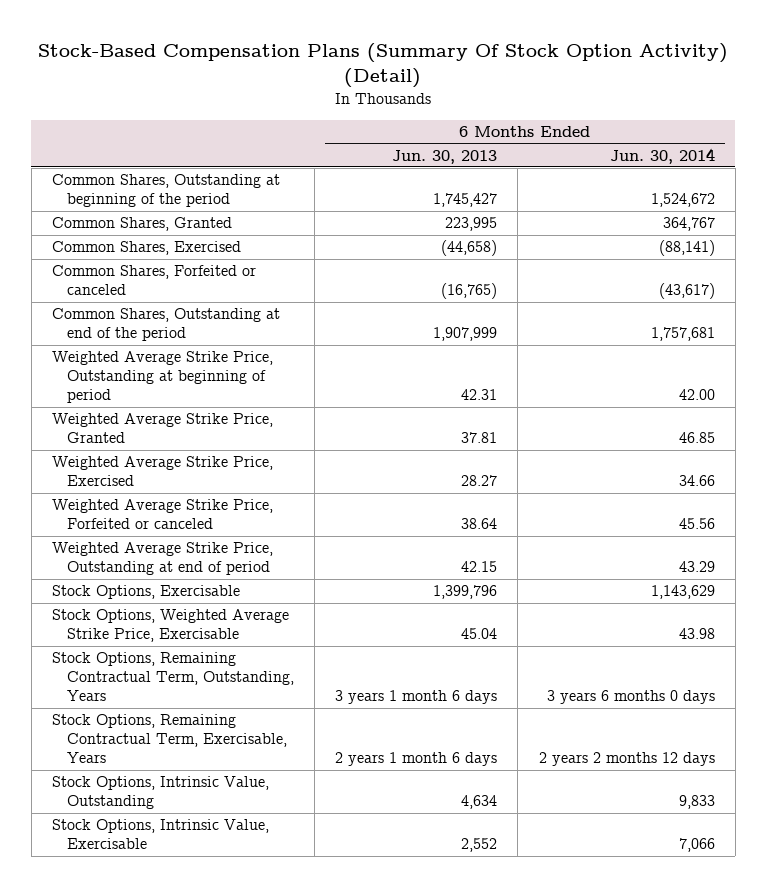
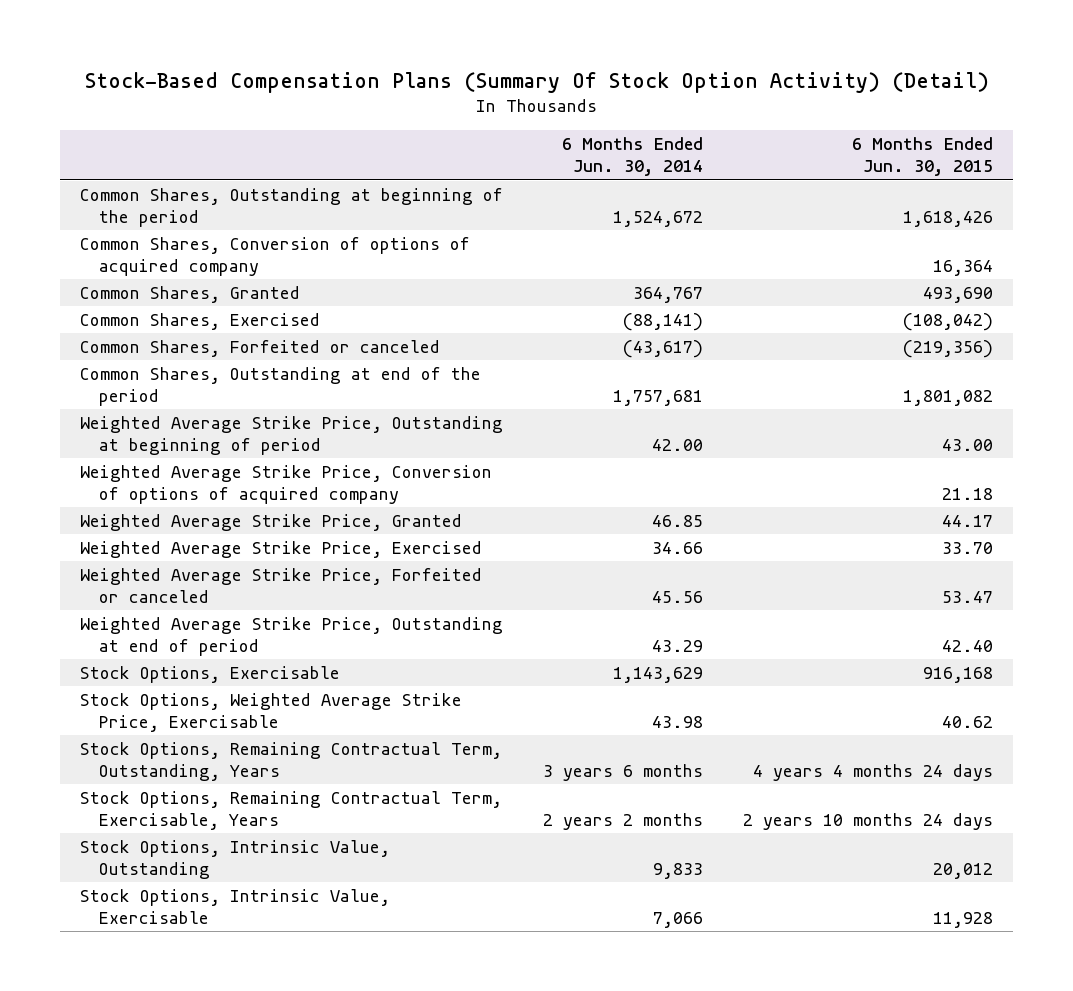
[392,149,498,164] Jun. 30, 2013 -> none
none -> [852,137,994,177] 6 Months Ended Jun. 30, 2015
none -> [79,236,470,276] Common Shares, Conversion of options of acquired company
none -> [79,464,492,504] Weighted Average Strike Price, Conversion of options of acquired company
[546,690,715,705] 3 years 6 months 0 days -> [543,763,704,781] 3 years 6 months
[538,752,715,767] 2 years 2 months 12 days -> [543,812,704,830] 2 years 2 months

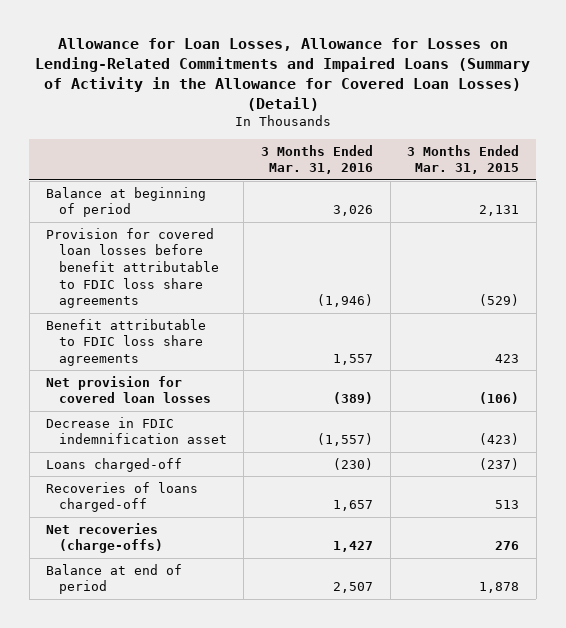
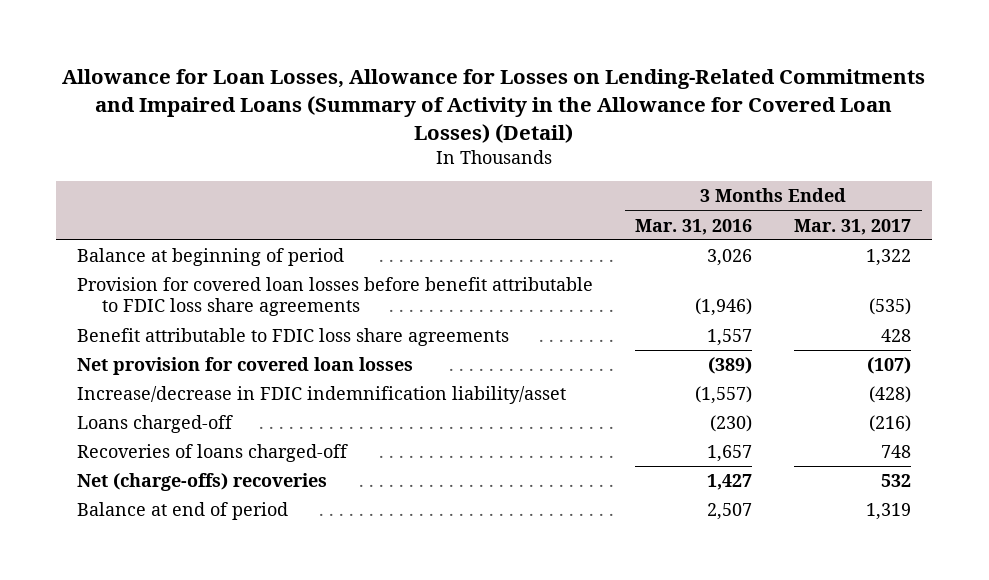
[407,144,520,175] 3 Months Ended Mar. 31, 2015 -> none
none -> [794,218,912,235] Mar. 31, 2017
[46,416,227,445] Decrease in FDIC indemnification asset -> [77,386,567,405] Increase/decrease in FDIC indemnification liability/asset
[46,522,163,554] Net recoveries (charge-offs) -> [77,473,328,492] Net (charge-offs) recoveries

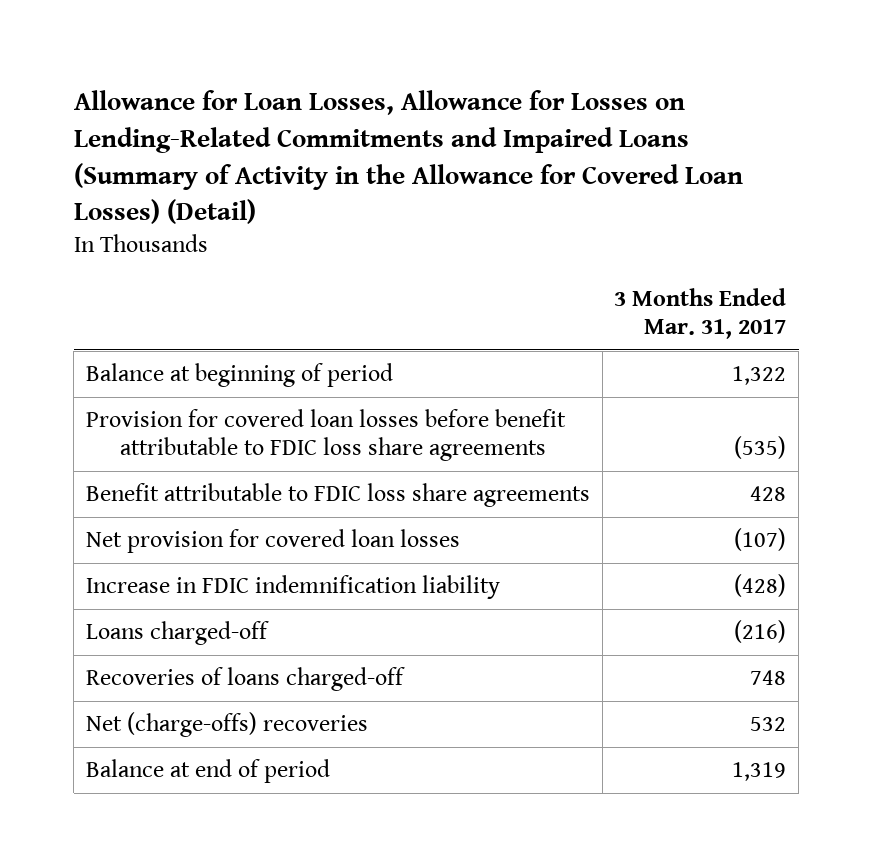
[635,218,753,235] Mar. 31, 2016 -> none
[77,386,567,405] Increase/decrease in FDIC indemnification liability/asset -> [86,575,501,600] Increase in FDIC indemnification liability

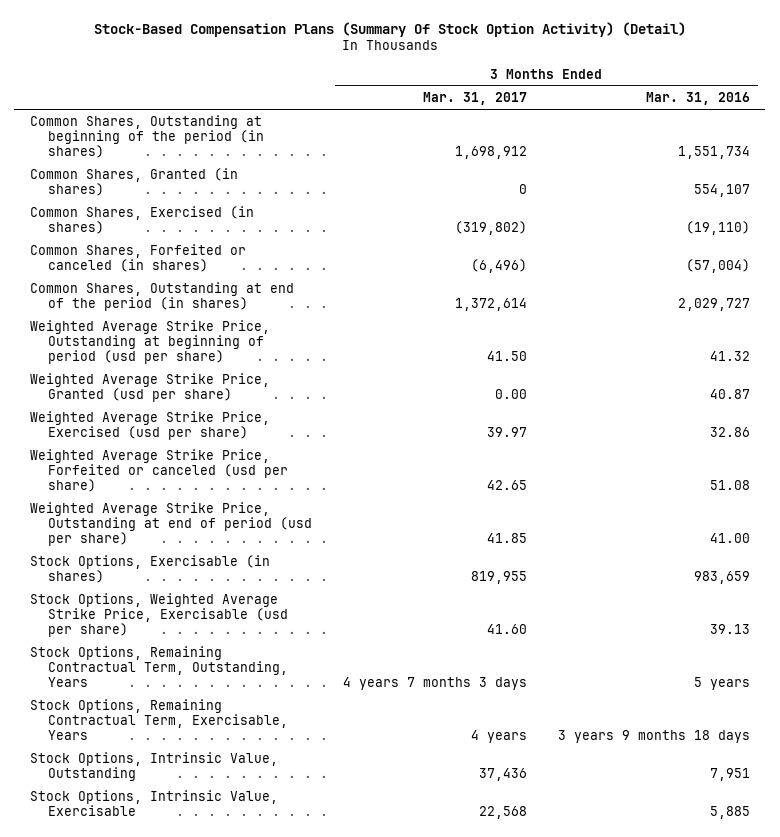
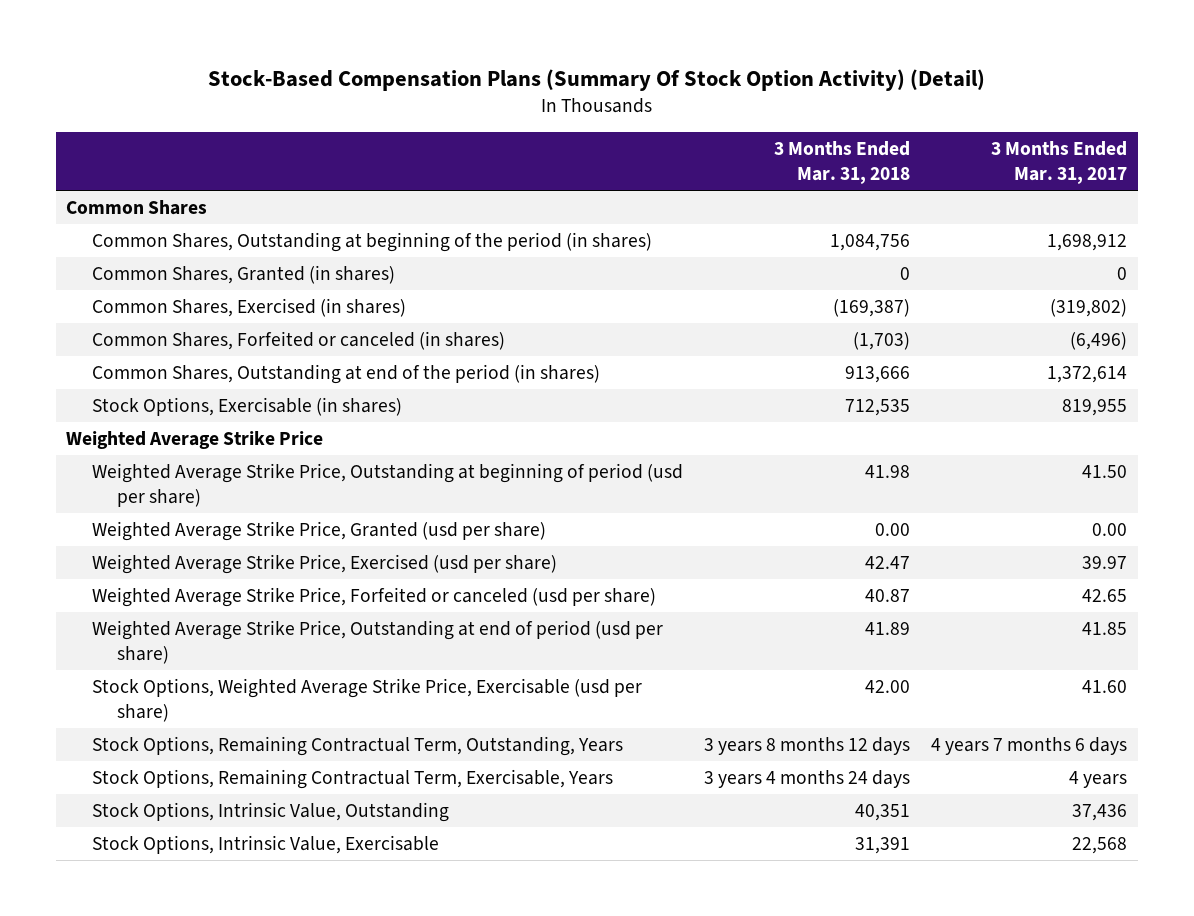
[645,91,750,105] Mar. 31, 2016 -> none
none -> [774,140,911,185] 3 Months Ended Mar. 31, 2018
none -> [66,199,208,215] Common Shares
[29,555,270,584] Stock Options, Exercisable (in shares) -> [91,396,402,416] Stock Options, Exercisable (in shares)
none -> [66,430,324,449] Weighted Average Strike Price
[342,676,527,690] 4 years 7 months 3 days -> [931,736,1128,755] 4 years 7 months 6 days

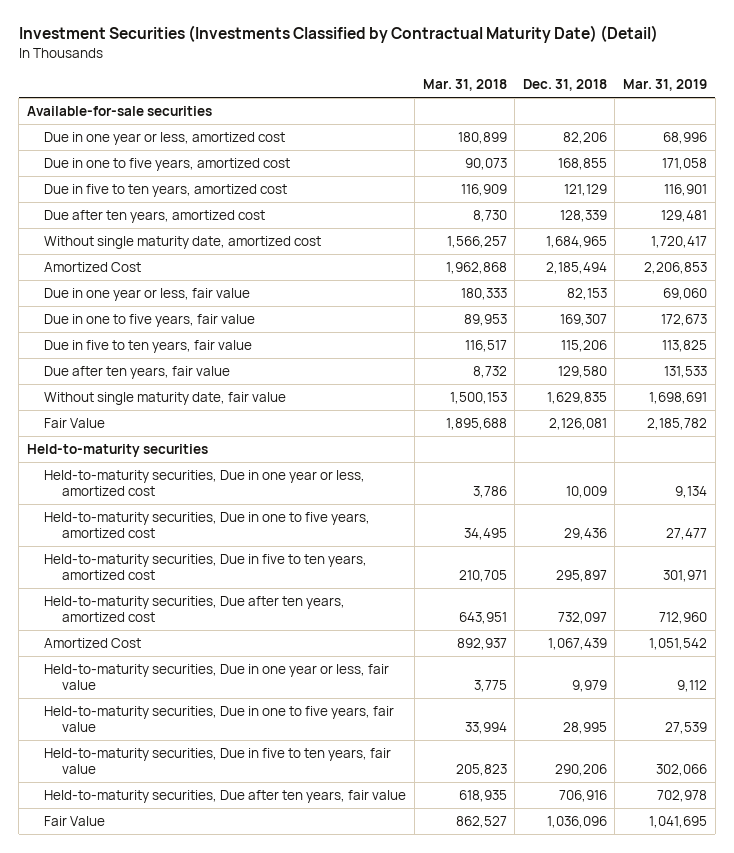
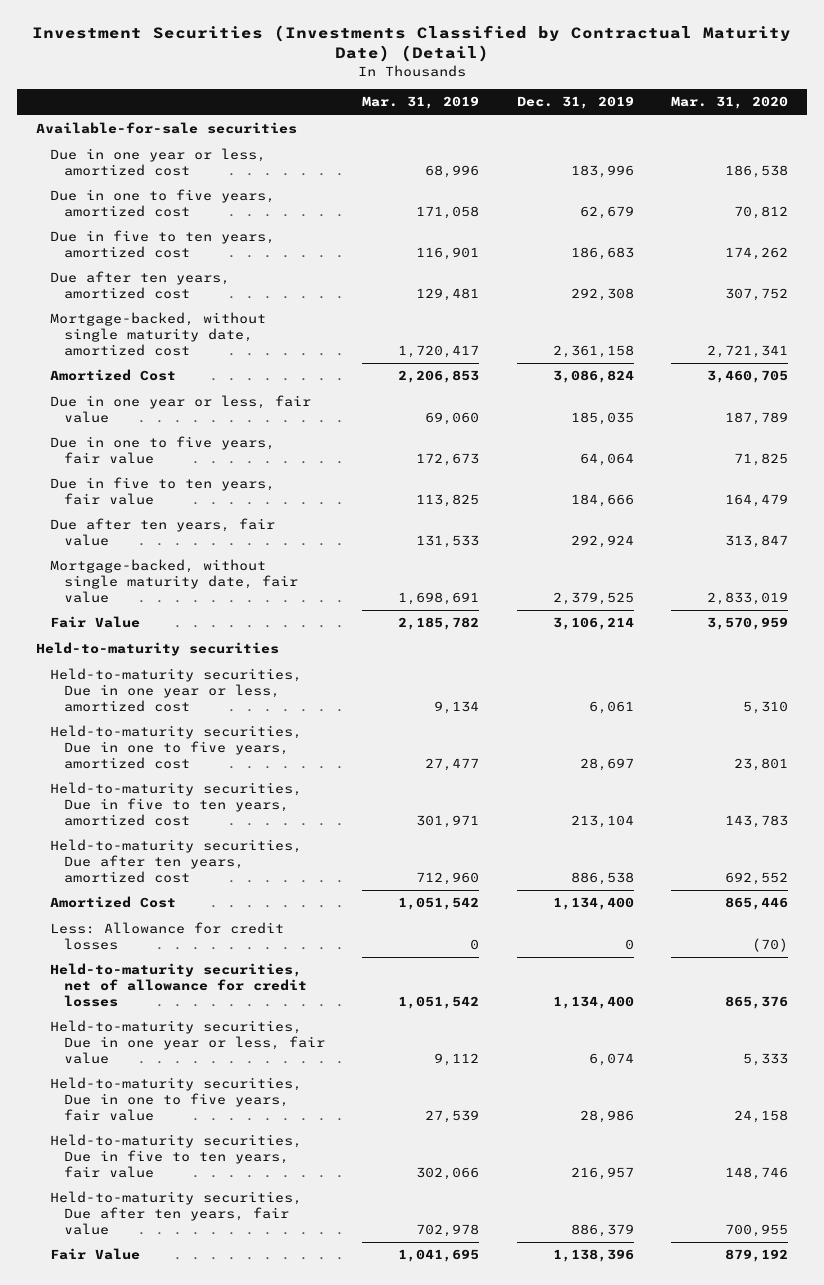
[422,79,507,92] Mar. 31, 2018 -> none
[522,79,607,92] Dec. 31, 2018 -> none
none -> [516,96,634,110] Dec. 31, 2019
none -> [671,96,789,110] Mar. 31, 2020
[44,235,322,249] Without single maturity date, amortized cost -> [49,312,266,356] Mortgage-backed, without single maturity date, amortized cost
[44,391,287,405] Without single maturity date, fair value -> [49,559,298,603] Mortgage-backed, without single maturity date, fair value
none -> [49,922,284,950] Less: Allowance for credit losses
none -> [49,963,307,1007] Held-to-maturity securities, net of allowance for credit losses

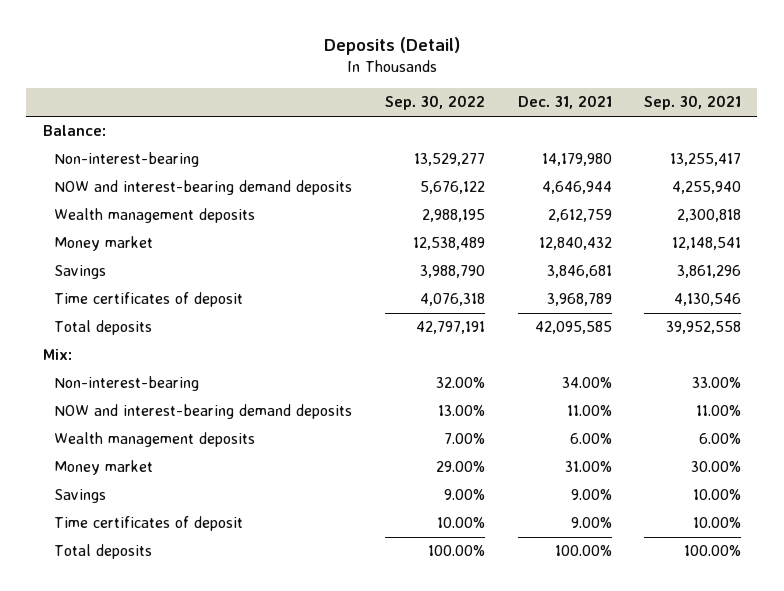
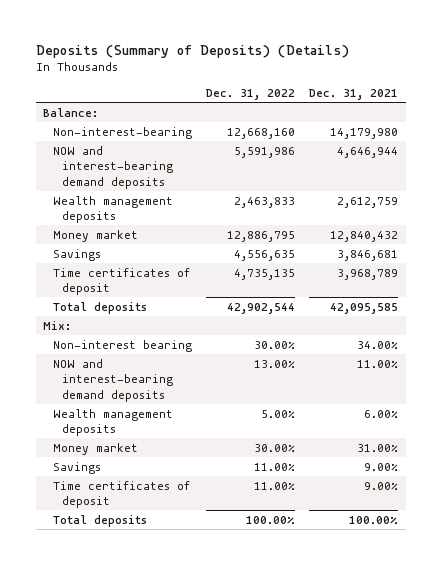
[323,36,460,55] Deposits (Detail) -> [36,44,350,58] Deposits (Summary of Deposits) (Details)
[384,95,485,111] Sep. 30, 2022 -> none
[644,95,742,111] Sep. 30, 2021 -> none
none -> [206,89,296,101] Dec. 31, 2022
[54,376,200,392] Non-interest-bearing -> [52,339,192,352] Non-interest bearing

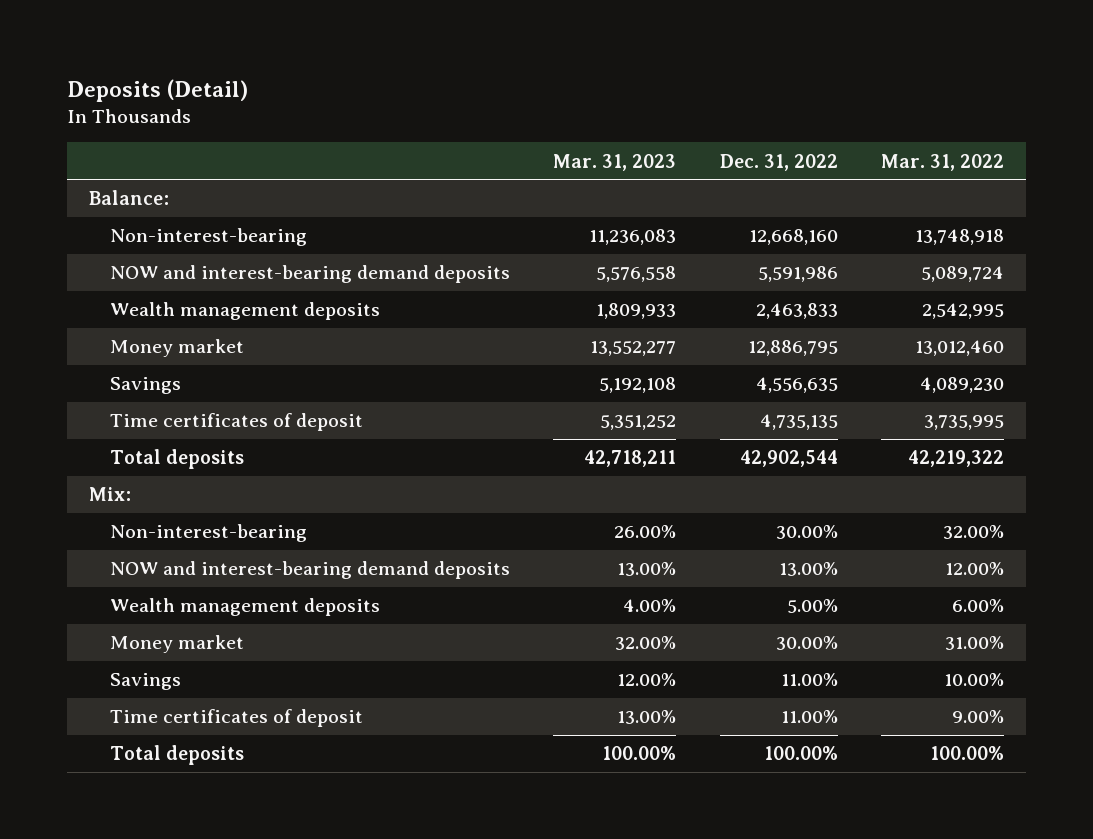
[36,44,350,58] Deposits (Summary of Deposits) (Details) -> [66,78,248,102] Deposits (Detail)
[309,89,399,101] Dec. 31, 2021 -> none
none -> [553,153,677,171] Mar. 31, 2023
none -> [881,153,1005,171] Mar. 31, 2022
[52,339,192,352] Non-interest bearing -> [109,524,307,543] Non-interest-bearing

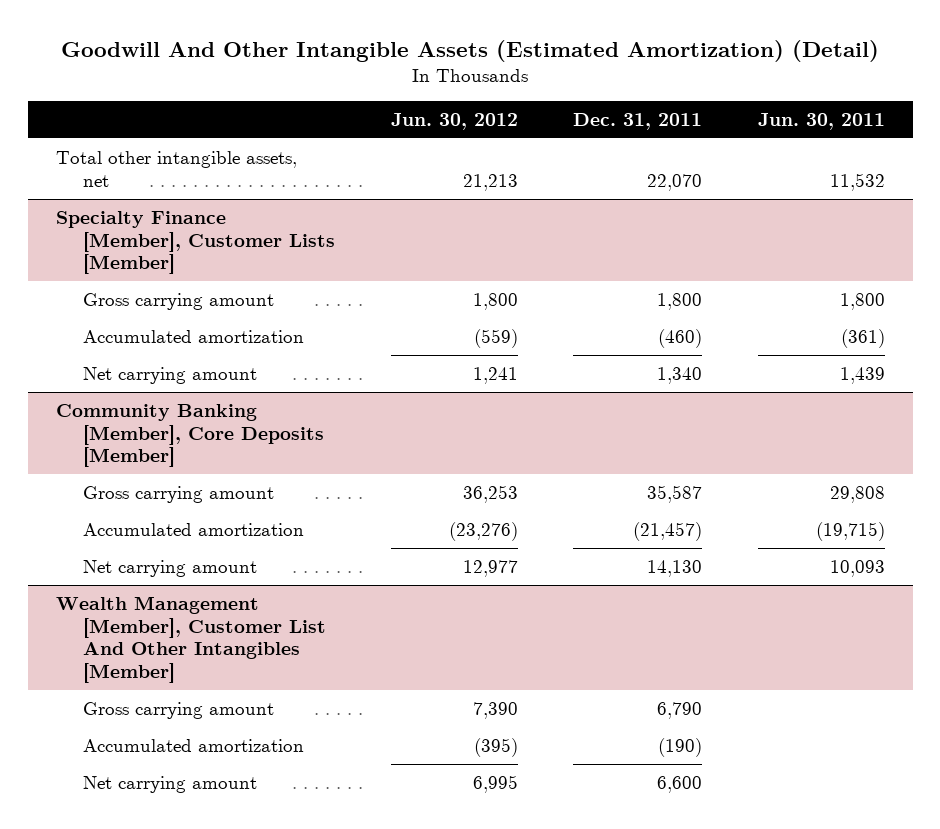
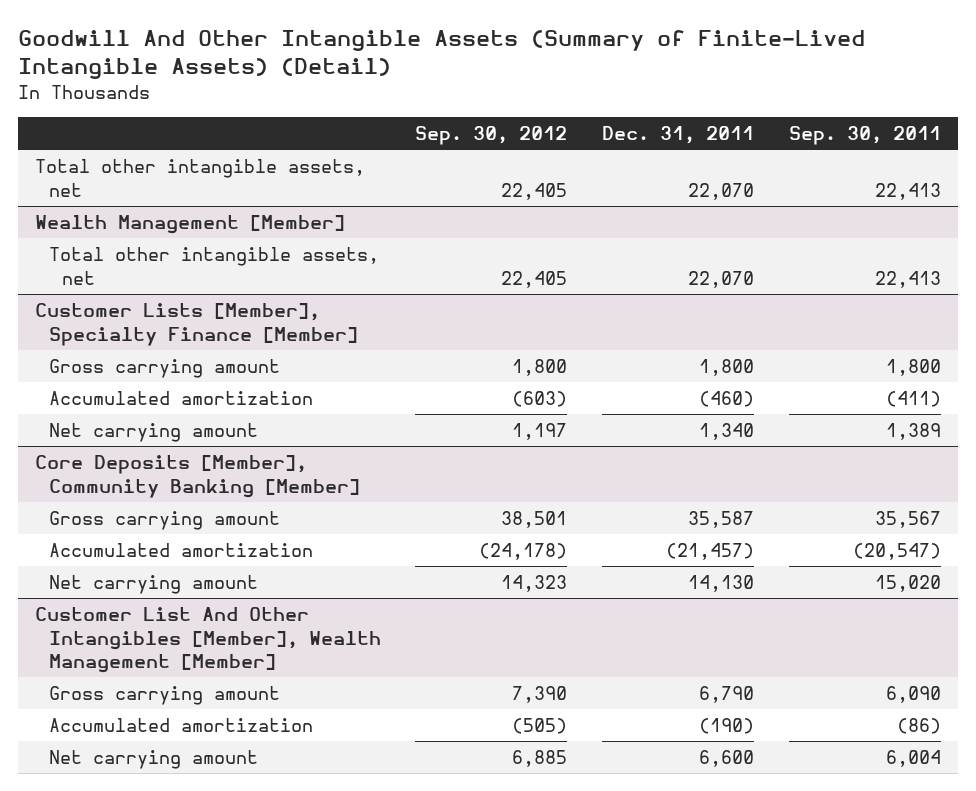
[61,39,880,62] Goodwill And Other Intangible Assets (Estimated Amortization) (Detail) -> [17,29,865,80] Goodwill And Other Intangible Assets (Summary of Finite-Lived Intangible Assets) (Detail)
[390,112,518,130] Jun. 30, 2012 -> none
[757,112,885,130] Jun. 30, 2011 -> none
none -> [415,126,568,146] Sep. 30, 2012
none -> [788,126,941,146] Sep. 30, 2011
none -> [35,215,346,235] Wealth Management [Member]
none -> [48,247,379,285] Total other intangible assets, net
[55,210,335,275] Specialty Finance [Member], Customer Lists [Member] -> [35,303,358,346] Customer Lists [Member], Specialty Finance [Member]
[55,403,324,468] Community Banking [Member], Core Deposits [Member] -> [35,455,360,498] Core Deposits [Member], Community Banking [Member]
[55,595,326,684] Wealth Management [Member], Customer List And Other Intangibles [Member] -> [35,607,381,674] Customer List And Other Intangibles [Member], Wealth Management [Member]

